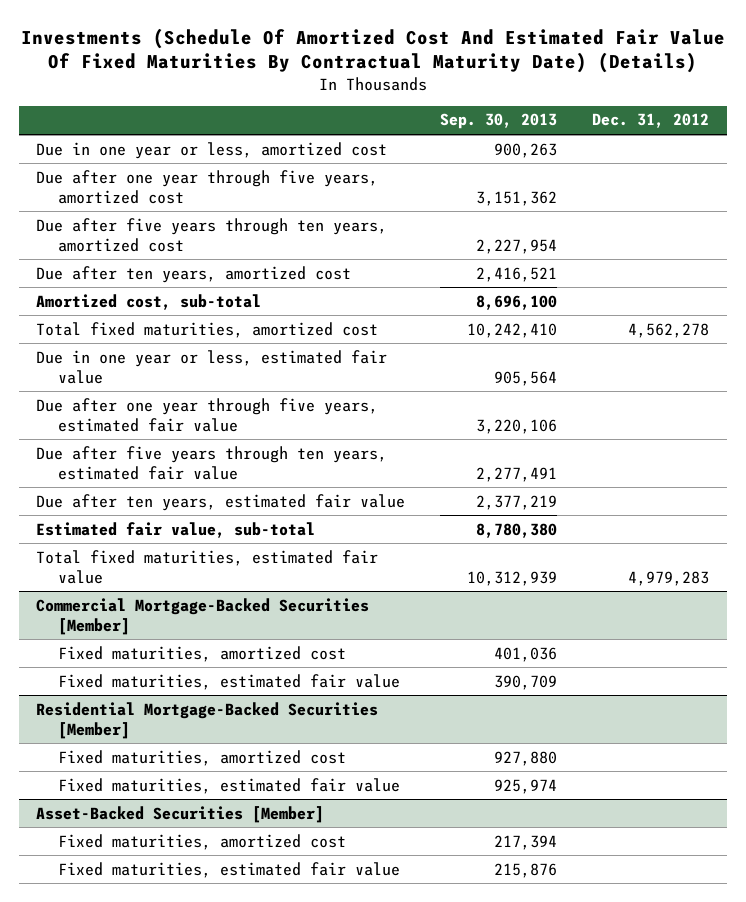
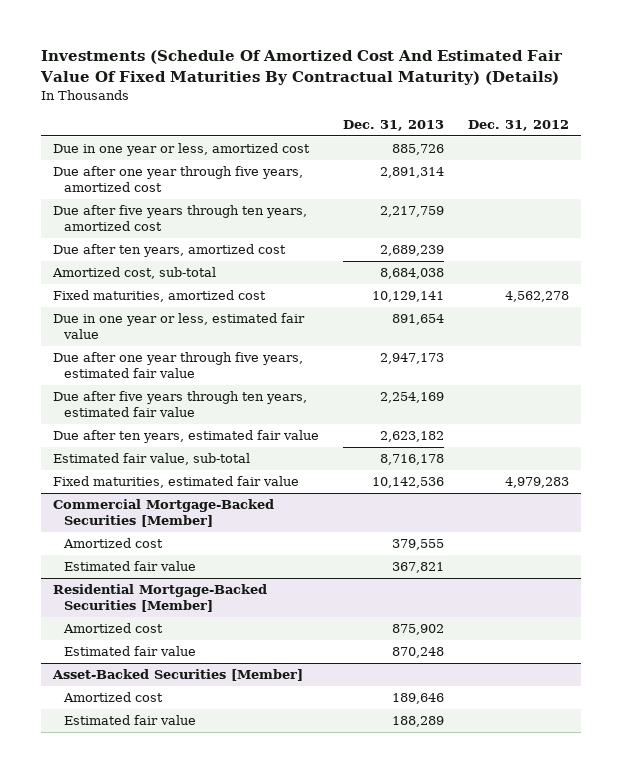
[20,27,725,74] Investments (Schedule Of Amortized Cost And Estimated Fair Value Of Fixed Maturities By Contractual Maturity Date) (Details) -> [39,50,563,85] Investments (Schedule Of Amortized Cost And Estimated Fair Value Of Fixed Maturities By Contractual Maturity) (Details)
[440,113,558,130] Sep. 30, 2013 -> none
none -> [343,120,445,132] Dec. 31, 2013
[36,321,379,338] Total fixed maturities, amortized cost -> [52,290,266,303] Fixed maturities, amortized cost
[36,549,379,584] Total fixed maturities, estimated fair value -> [52,476,299,489] Fixed maturities, estimated fair value
[58,645,347,662] Fixed maturities, amortized cost -> [62,538,163,549] Amortized cost
[58,673,401,690] Fixed maturities, estimated fair value -> [63,561,196,572] Estimated fair value
[58,749,347,766] Fixed maturities, amortized cost -> [62,623,163,634] Amortized cost
[58,777,401,794] Fixed maturities, estimated fair value -> [63,646,196,657] Estimated fair value
[58,833,347,850] Fixed maturities, amortized cost -> [62,692,163,703] Amortized cost
[58,861,401,878] Fixed maturities, estimated fair value -> [63,715,196,726] Estimated fair value

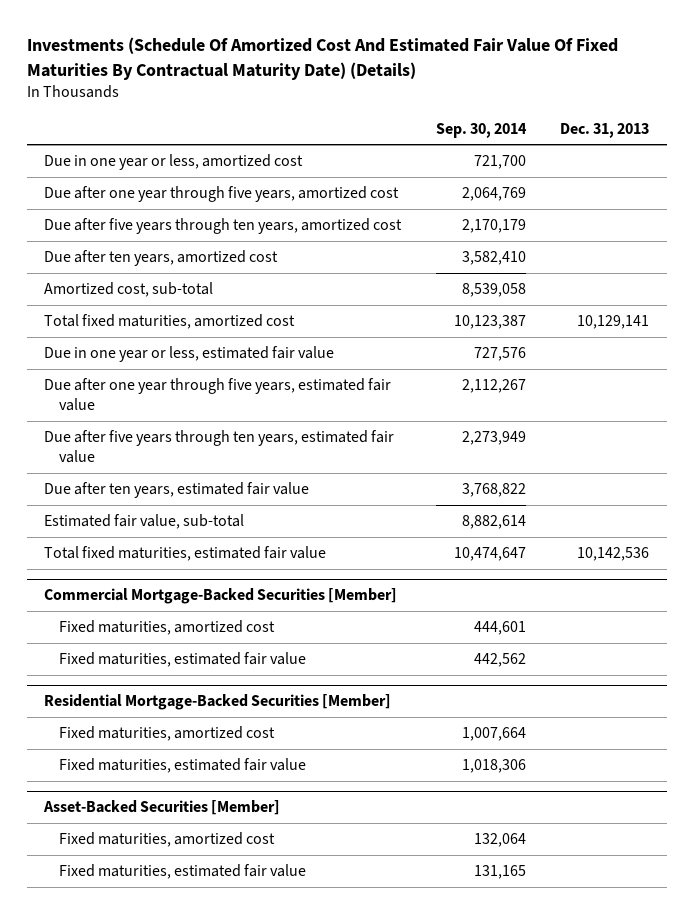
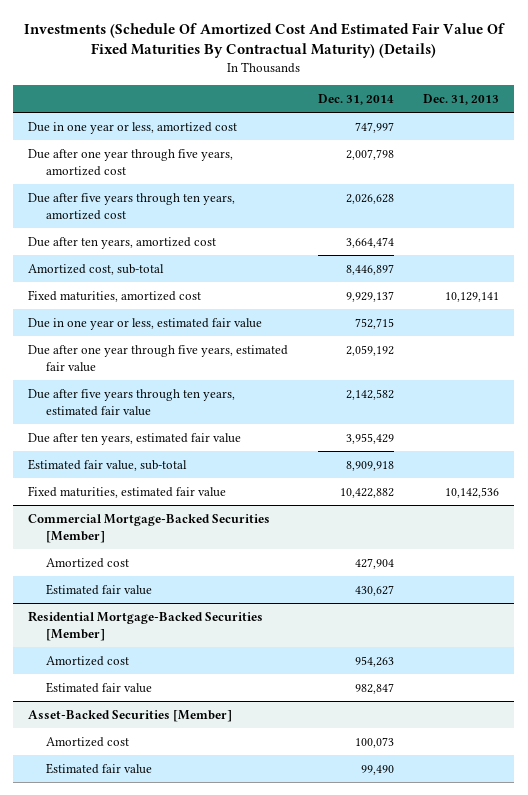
[26,37,618,80] Investments (Schedule Of Amortized Cost And Estimated Fair Value Of Fixed Maturities By Contractual Maturity Date) (Details) -> [23,22,505,59] Investments (Schedule Of Amortized Cost And Estimated Fair Value Of Fixed Maturities By Contractual Maturity) (Details)
[435,122,527,138] Sep. 30, 2014 -> none
none -> [317,94,394,106] Dec. 31, 2014
[43,313,295,329] Total fixed maturities, amortized cost -> [28,289,202,302] Fixed maturities, amortized cost
[43,545,326,561] Total fixed maturities, estimated fair value -> [28,485,227,498] Fixed maturities, estimated fair value
[59,619,276,635] Fixed maturities, amortized cost -> [45,557,129,568] Amortized cost
[59,651,307,667] Fixed maturities, estimated fair value -> [45,583,152,595] Estimated fair value
[59,725,276,741] Fixed maturities, amortized cost -> [45,655,129,666] Amortized cost
[59,757,307,773] Fixed maturities, estimated fair value -> [45,681,152,693] Estimated fair value
[59,831,276,847] Fixed maturities, amortized cost -> [45,736,129,747] Amortized cost
[59,863,307,879] Fixed maturities, estimated fair value -> [45,762,152,774] Estimated fair value

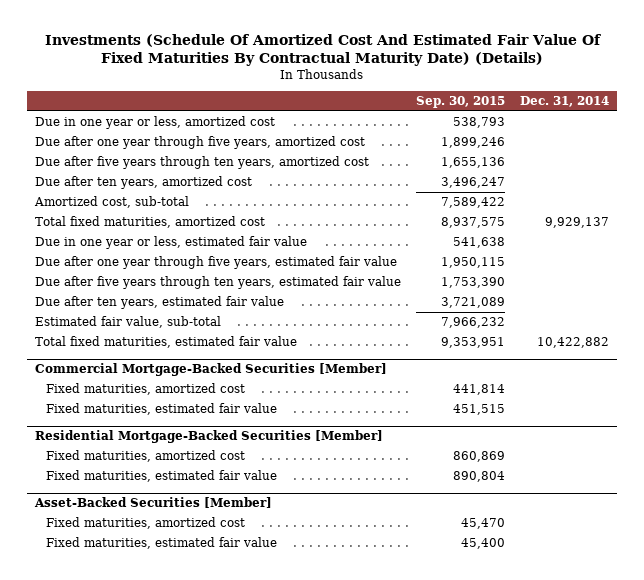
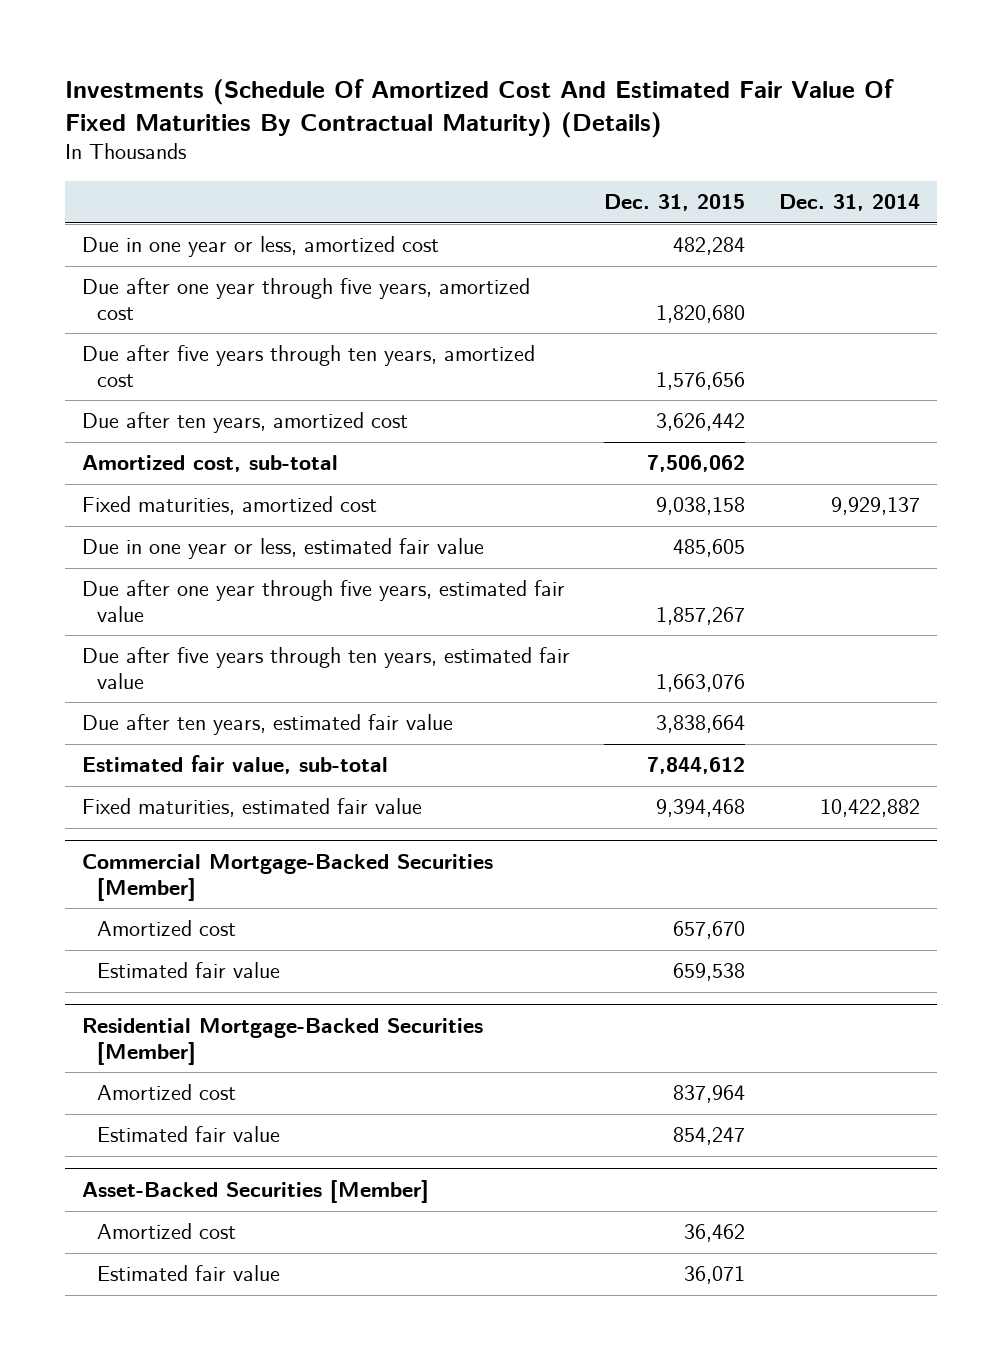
[45,34,602,67] Investments (Schedule Of Amortized Cost And Estimated Fair Value Of Fixed Maturities By Contractual Maturity Date) (Details) -> [64,78,894,138] Investments (Schedule Of Amortized Cost And Estimated Fair Value Of Fixed Maturities By Contractual Maturity) (Details)
[416,96,506,109] Sep. 30, 2015 -> none
none -> [603,194,745,212] Dec. 31, 2015
[34,216,265,229] Total fixed maturities, amortized cost -> [81,496,377,516] Fixed maturities, amortized cost
[34,336,297,349] Total fixed maturities, estimated fair value -> [81,798,422,818] Fixed maturities, estimated fair value
[45,383,245,396] Fixed maturities, amortized cost -> [97,920,237,937] Amortized cost
[45,403,277,416] Fixed maturities, estimated fair value -> [97,962,281,979] Estimated fair value
[45,450,245,463] Fixed maturities, amortized cost -> [97,1084,237,1101] Amortized cost
[45,470,277,483] Fixed maturities, estimated fair value -> [97,1126,281,1143] Estimated fair value
[45,517,245,530] Fixed maturities, amortized cost -> [97,1223,237,1240] Amortized cost
[45,537,277,550] Fixed maturities, estimated fair value -> [97,1265,281,1282] Estimated fair value

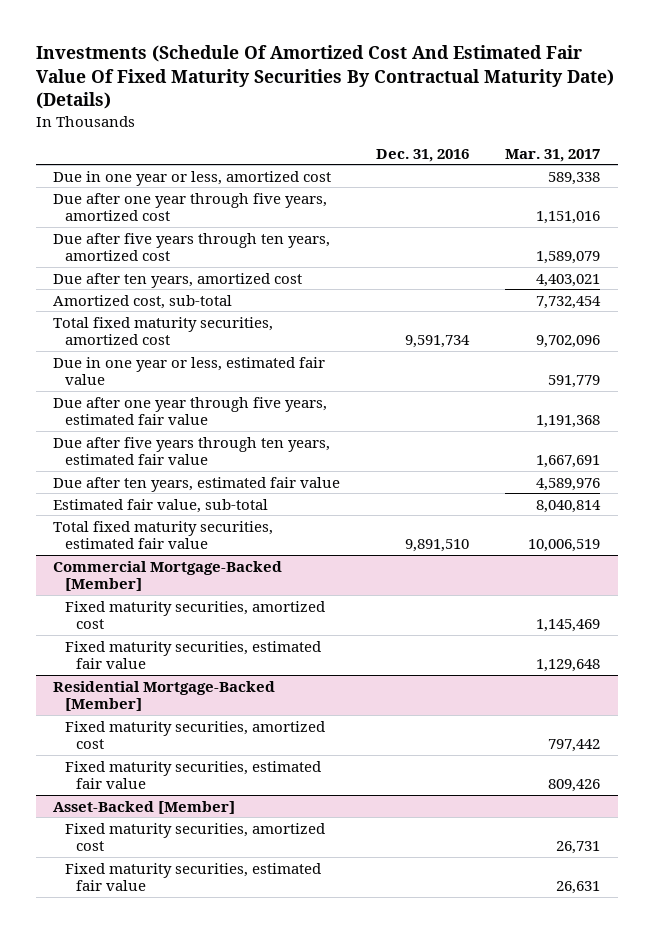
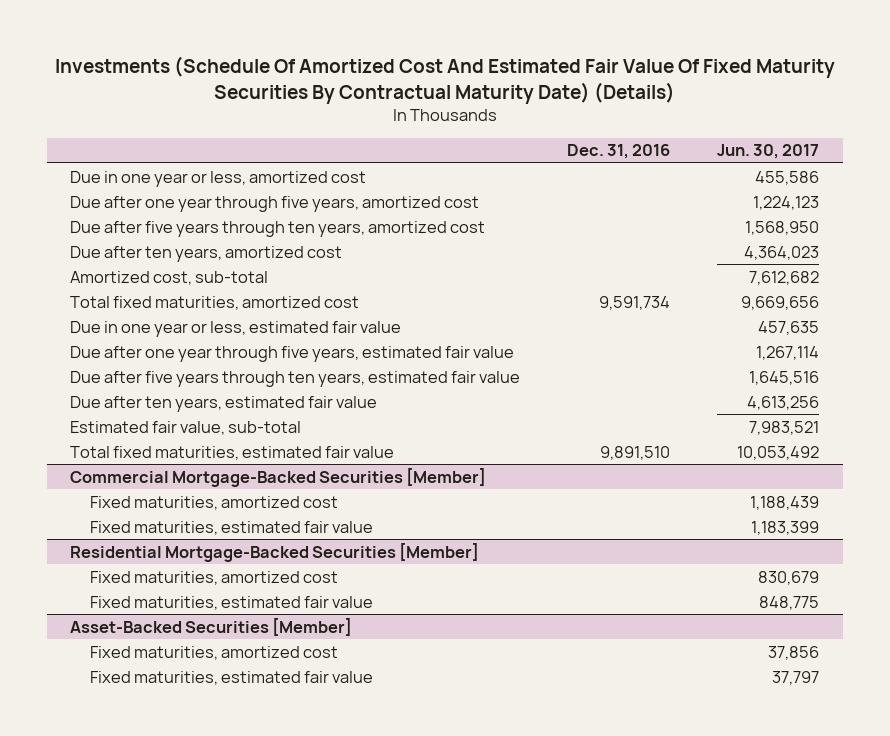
[504,148,600,162] Mar. 31, 2017 -> none
none -> [717,144,820,160] Jun. 30, 2017
[53,316,274,346] Total fixed maturity securities, amortized cost -> [70,295,360,310] Total fixed maturities, amortized cost
[53,520,274,550] Total fixed maturity securities, estimated fair value -> [70,445,395,460] Total fixed maturities, estimated fair value
[53,560,283,592] Commercial Mortgage-Backed [Member] -> [70,467,487,487] Commercial Mortgage-Backed Securities [Member]
[64,600,325,630] Fixed maturity securities, amortized cost -> [90,495,339,510] Fixed maturities, amortized cost
[64,640,321,670] Fixed maturity securities, estimated fair value -> [90,520,374,535] Fixed maturities, estimated fair value
[53,680,276,712] Residential Mortgage-Backed [Member] -> [70,542,480,562] Residential Mortgage-Backed Securities [Member]
[64,720,325,750] Fixed maturity securities, amortized cost -> [90,570,339,585] Fixed maturities, amortized cost
[64,760,321,790] Fixed maturity securities, estimated fair value -> [90,595,374,610] Fixed maturities, estimated fair value
[53,800,236,814] Asset-Backed [Member] -> [70,617,353,636] Asset-Backed Securities [Member]
[64,822,325,852] Fixed maturity securities, amortized cost -> [90,645,339,660] Fixed maturities, amortized cost
[64,862,321,892] Fixed maturity securities, estimated fair value -> [90,670,374,685] Fixed maturities, estimated fair value

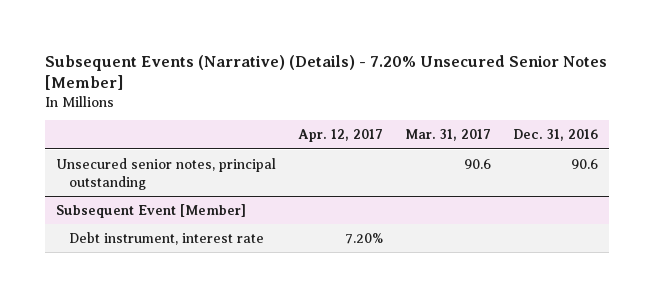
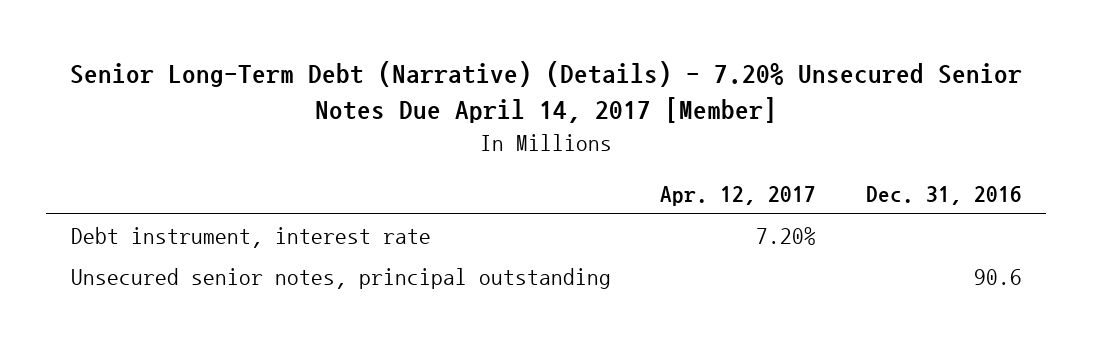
[45,54,608,91] Subsequent Events (Narrative) (Details) - 7.20% Unsecured Senior Notes [Member] -> [70,61,1023,124] Senior Long-Term Debt (Narrative) (Details) - 7.20% Unsecured Senior Notes Due April 14, 2017 [Member]
[404,129,491,142] Mar. 31, 2017 -> none
none -> [70,226,431,248] Debt instrument, interest rate
[56,203,247,218] Subsequent Event [Member] -> none
[68,231,264,245] Debt instrument, interest rate -> none

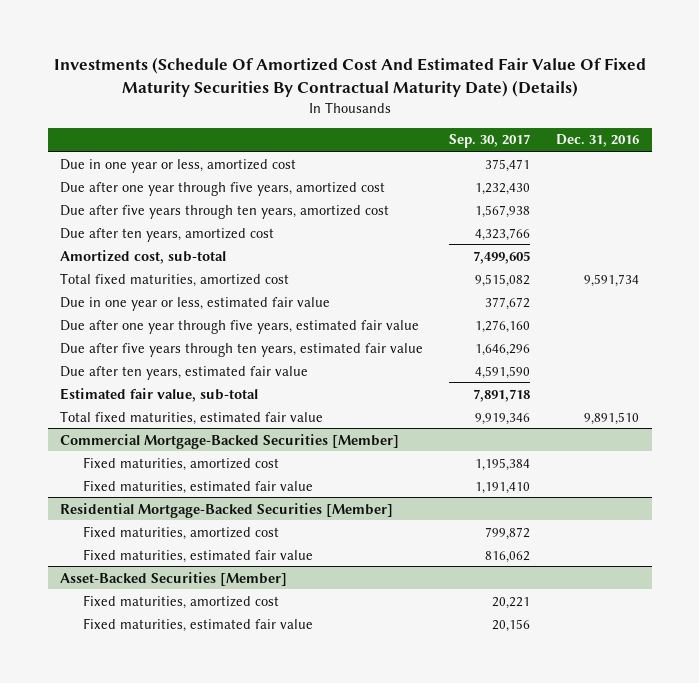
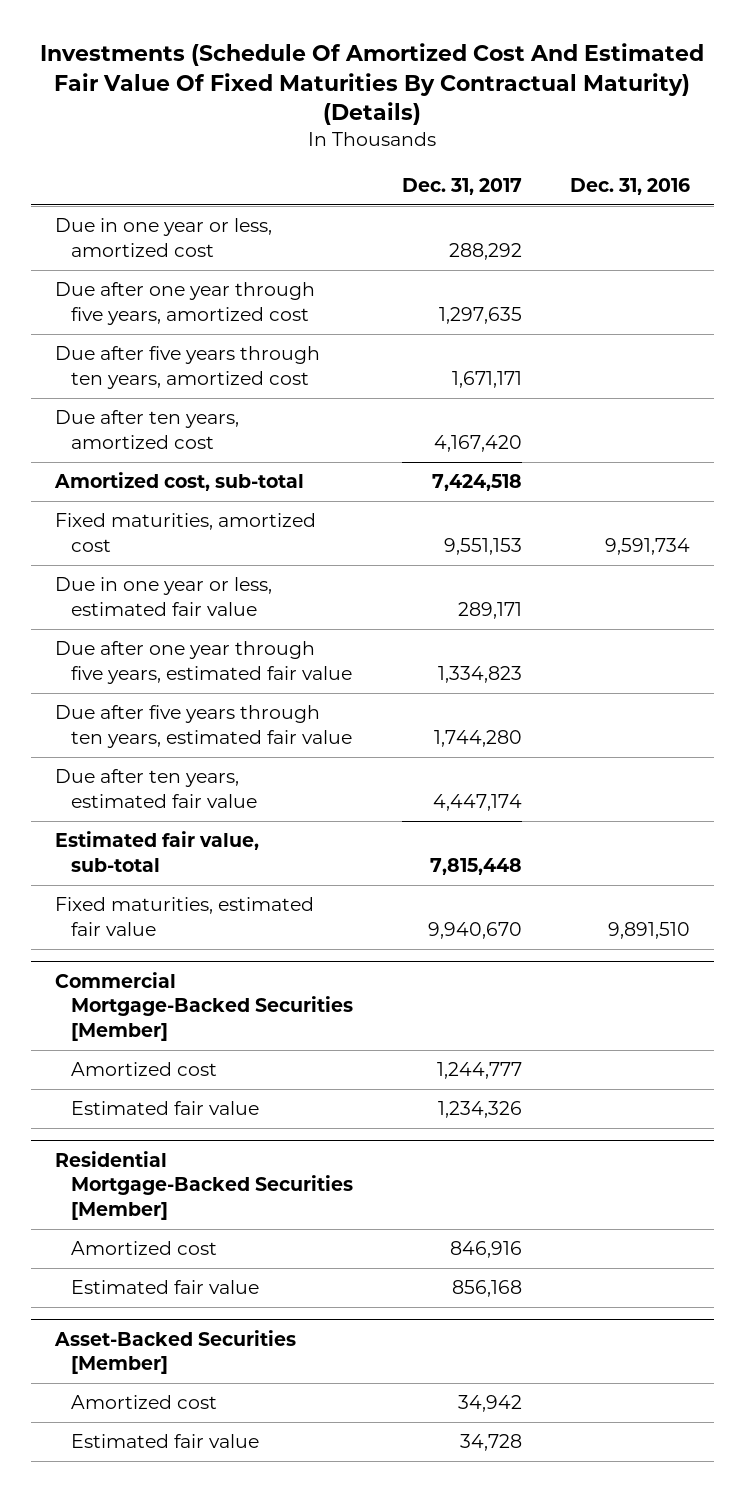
[53,57,646,98] Investments (Schedule Of Amortized Cost And Estimated Fair Value Of Fixed Maturity Securities By Contractual Maturity Date) (Details) -> [40,42,705,126] Investments (Schedule Of Amortized Cost And Estimated Fair Value Of Fixed Maturities By Contractual Maturity) (Details)
[449,134,531,149] Sep. 30, 2017 -> none
none -> [401,177,522,195] Dec. 31, 2017
[60,272,290,287] Total fixed maturities, amortized cost -> [54,513,316,552] Fixed maturities, amortized cost
[60,410,324,425] Total fixed maturities, estimated fair value -> [54,897,314,936] Fixed maturities, estimated fair value
[83,456,280,471] Fixed maturities, amortized cost -> [71,1062,218,1077] Amortized cost
[83,479,314,494] Fixed maturities, estimated fair value -> [71,1101,260,1116] Estimated fair value
[83,525,280,540] Fixed maturities, amortized cost -> [71,1241,218,1256] Amortized cost
[83,548,314,563] Fixed maturities, estimated fair value -> [71,1280,260,1295] Estimated fair value
[83,594,280,609] Fixed maturities, amortized cost -> [71,1395,218,1410] Amortized cost
[83,617,314,632] Fixed maturities, estimated fair value -> [71,1434,260,1449] Estimated fair value

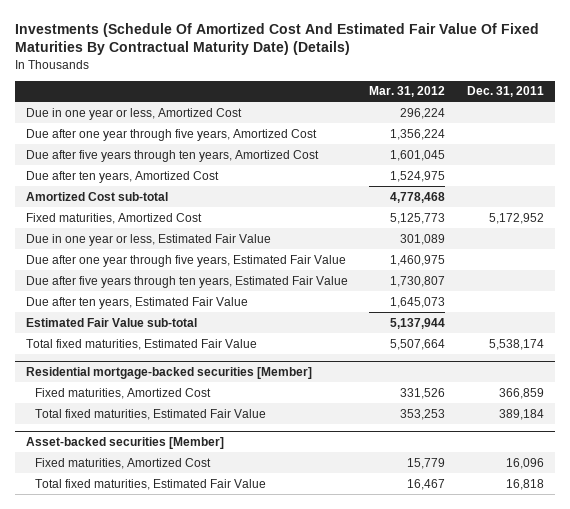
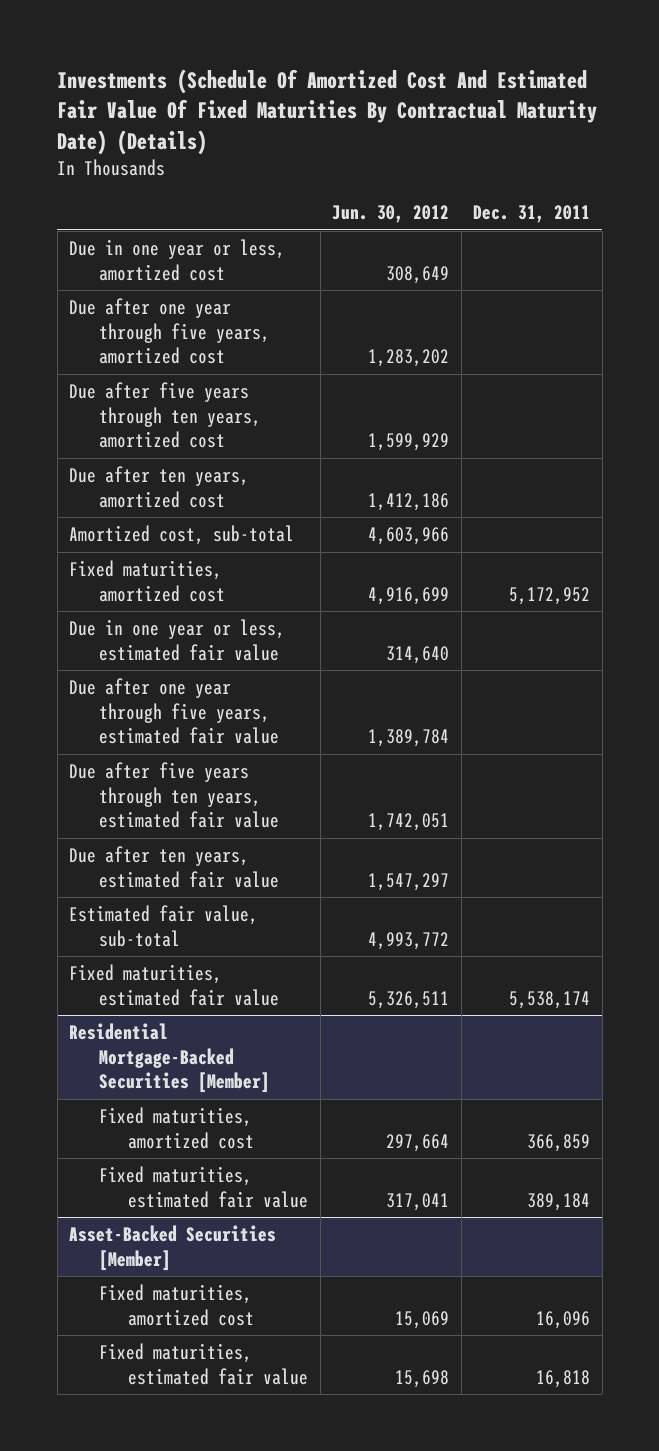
[369,86,446,98] Mar. 31, 2012 -> none
none -> [332,205,450,224] Jun. 30, 2012
[25,107,242,120] Due in one year or less, Amortized Cost -> [69,239,286,281] Due in one year or less, amortized cost
[25,128,317,141] Due after one year through five years, Amortized Cost -> [69,298,270,365] Due after one year through five years, amortized cost
[25,149,319,162] Due after five years through ten years, Amortized Cost -> [69,382,261,449] Due after five years through ten years, amortized cost
[25,170,219,183] Due after ten years, Amortized Cost -> [69,466,250,508] Due after ten years, amortized cost
[25,191,168,201] Amortized Cost sub-total -> [69,525,295,546] Amortized cost, sub-total
[25,212,202,224] Fixed maturities, Amortized Cost -> [69,560,225,602] Fixed maturities, amortized cost
[25,233,271,246] Due in one year or less, Estimated Fair Value -> [69,619,286,661] Due in one year or less, estimated fair value
[25,254,346,267] Due after one year through five years, Estimated Fair Value -> [69,678,279,745] Due after one year through five years, estimated fair value
[25,275,348,288] Due after five years through ten years, Estimated Fair Value -> [69,762,279,829] Due after five years through ten years, estimated fair value
[25,296,248,309] Due after ten years, Estimated Fair Value -> [69,846,279,888] Due after ten years, estimated fair value
[25,317,197,327] Estimated Fair Value sub-total -> [69,905,259,947] Estimated fair value, sub-total
[25,338,257,350] Total fixed maturities, Estimated Fair Value -> [69,964,279,1006] Fixed maturities, estimated fair value
[25,366,312,379] Residential mortgage-backed securities [Member] -> [69,1023,270,1094] Residential Mortgage-Backed Securities [Member]
[35,387,212,399] Fixed maturities, Amortized Cost -> [98,1107,255,1149] Fixed maturities, amortized cost
[35,408,267,420] Total fixed maturities, Estimated Fair Value -> [98,1166,309,1208] Fixed maturities, estimated fair value
[25,436,224,449] Asset-backed securities [Member] -> [69,1225,277,1271] Asset-Backed Securities [Member]
[35,457,212,469] Fixed maturities, Amortized Cost -> [98,1284,255,1326] Fixed maturities, amortized cost
[35,478,267,490] Total fixed maturities, Estimated Fair Value -> [98,1343,309,1385] Fixed maturities, estimated fair value

